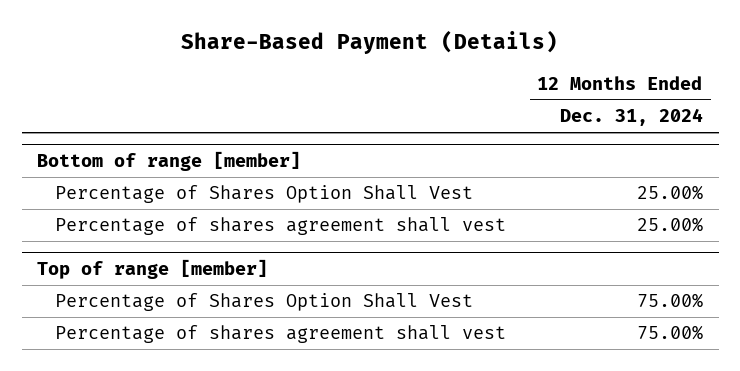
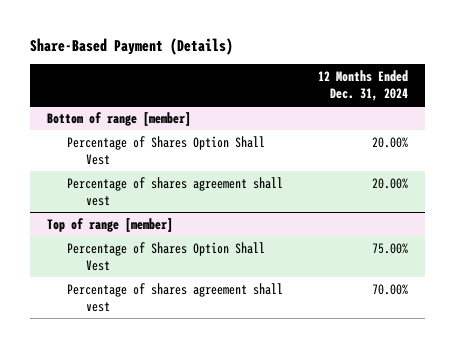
[636,185,703,201] 25.00% -> [371,136,408,148] 20.00%
[636,217,703,233] 25.00% -> [371,177,408,189] 20.00%
[636,325,703,341] 75.00% -> [371,283,408,295] 70.00%

